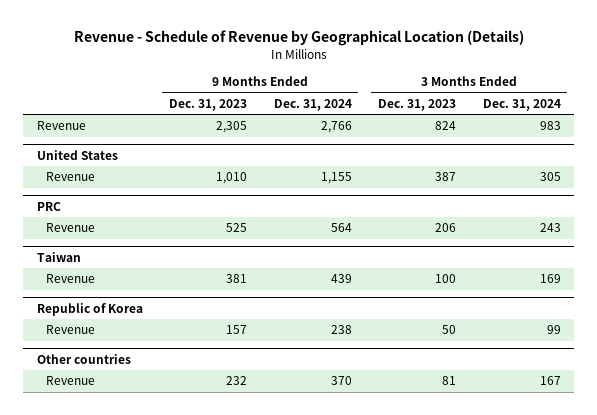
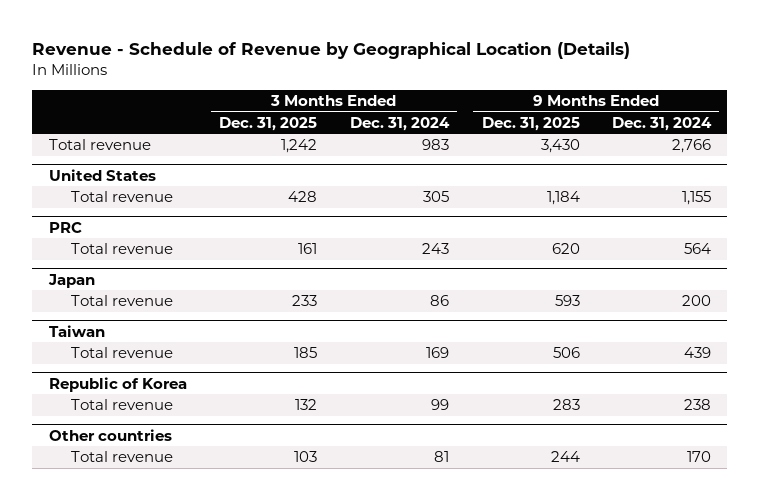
[169,98,248,111] Dec. 31, 2023 -> none
[378,98,457,111] Dec. 31, 2023 -> none
none -> [219,116,318,131] Dec. 31, 2025
none -> [481,116,580,131] Dec. 31, 2025
[36,121,86,131] Revenue -> [48,139,151,151] Total revenue
[45,172,95,182] Revenue -> [71,191,174,203] Total revenue
[45,223,95,233] Revenue -> [71,243,174,255] Total revenue
none -> [47,273,95,288] Japan
none -> [71,295,174,307] Total revenue
[45,274,95,284] Revenue -> [71,347,174,359] Total revenue
[45,325,95,335] Revenue -> [71,399,174,411] Total revenue
[45,376,95,386] Revenue -> [71,451,174,463] Total revenue
[330,376,352,386] 370 -> [687,451,712,463] 170
[539,376,561,386] 167 -> [433,451,449,463] 81

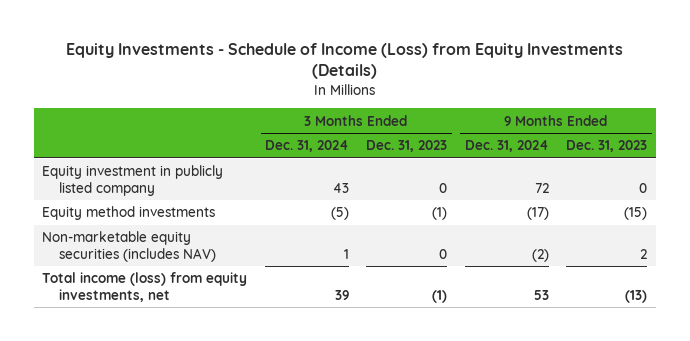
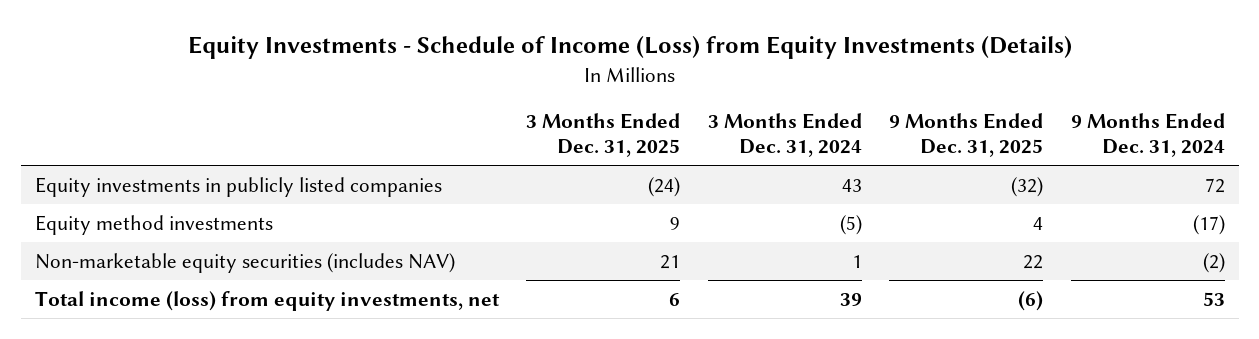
[366,140,448,153] Dec. 31, 2023 -> none
[566,140,648,153] Dec. 31, 2023 -> none
none -> [526,113,681,157] 3 Months Ended Dec. 31, 2025
none -> [889,113,1044,157] 9 Months Ended Dec. 31, 2025
[42,165,224,196] Equity investment in publicly listed company -> [34,176,442,197] Equity investments in publicly listed companies

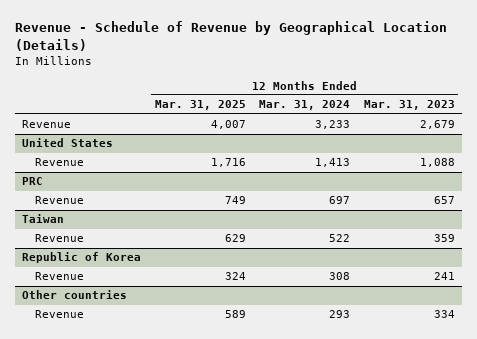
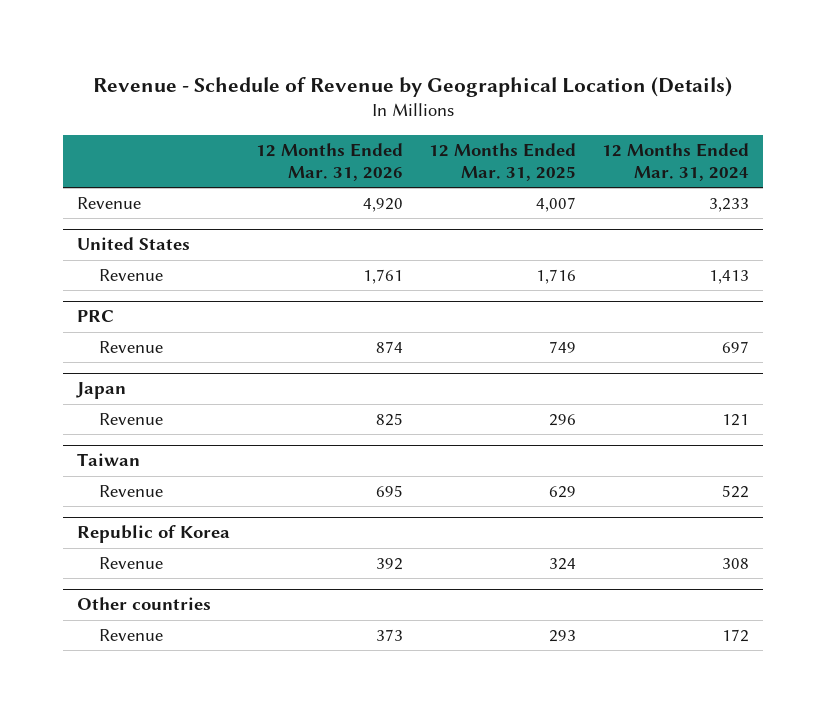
[364,100,456,111] Mar. 31, 2023 -> none
none -> [255,142,403,182] 12 Months Ended Mar. 31, 2026
none -> [75,382,126,400] Japan
none -> [99,413,164,426] Revenue
[224,310,246,319] 589 -> [549,630,577,643] 293
[329,310,351,319] 293 -> [722,629,750,643] 172

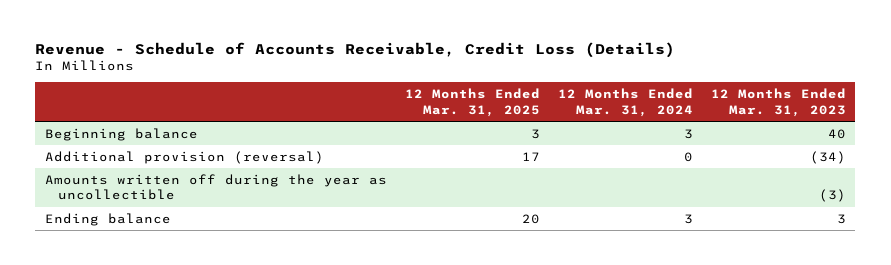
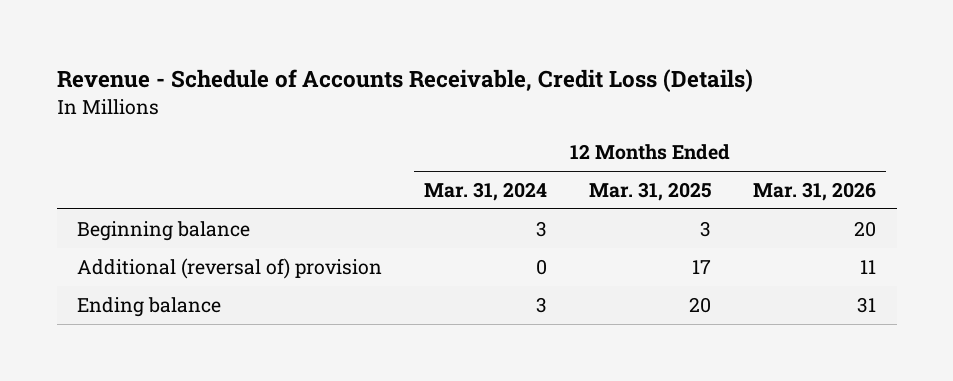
[711,88,847,117] 12 Months Ended Mar. 31, 2023 -> none
none -> [752,182,876,202] Mar. 31, 2026
[44,173,387,201] Amounts written off during the year as uncollectible -> none
[44,150,324,164] Additional provision (reversal) -> [77,257,383,279] Additional (reversal of) provision

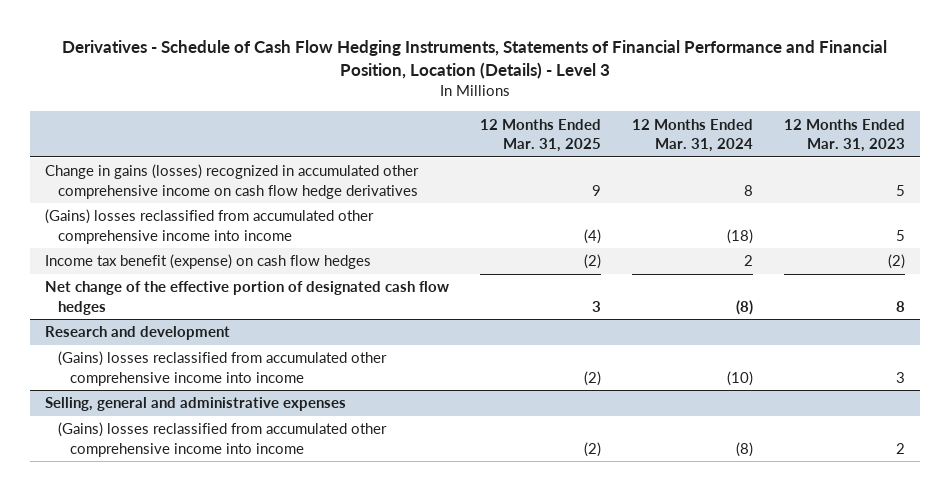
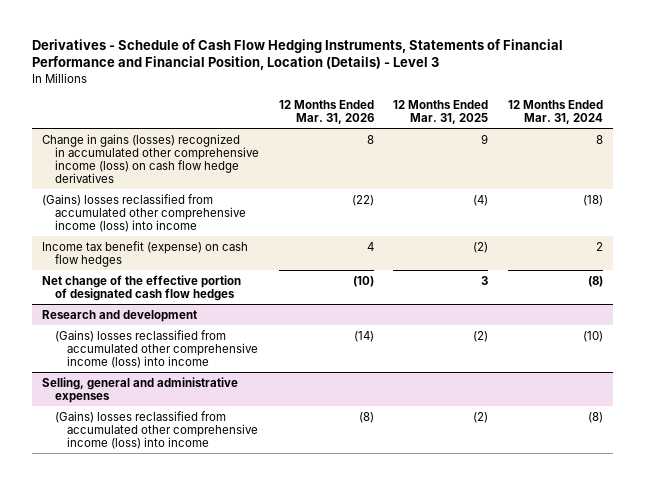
[783,118,905,153] 12 Months Ended Mar. 31, 2023 -> none
none -> [278,99,374,124] 12 Months Ended Mar. 31, 2026
[45,164,420,199] Change in gains (losses) recognized in accumulated other comprehensive income on cash flow hedge derivatives -> [42,133,259,184] Change in gains (losses) recognized in accumulated other comprehensive income (loss) on cash flow hedge derivatives
[45,209,375,244] (Gains) losses reclassified from accumulated other comprehensive income into income -> [42,193,246,232] (Gains) losses reclassified from accumulated other comprehensive income (loss) into income
[57,351,387,386] (Gains) losses reclassified from accumulated other comprehensive income into income -> [54,329,259,368] (Gains) losses reclassified from accumulated other comprehensive income (loss) into income
[57,422,387,457] (Gains) losses reclassified from accumulated other comprehensive income into income -> [54,410,259,449] (Gains) losses reclassified from accumulated other comprehensive income (loss) into income

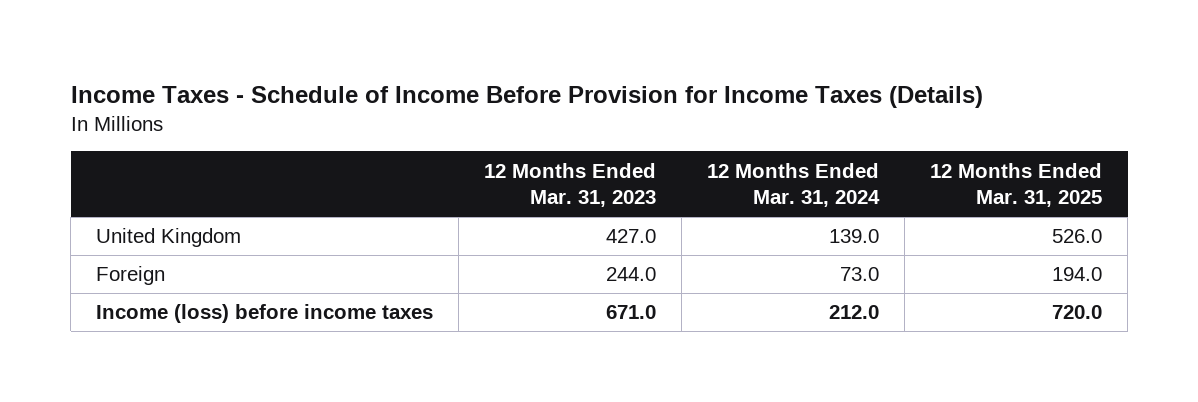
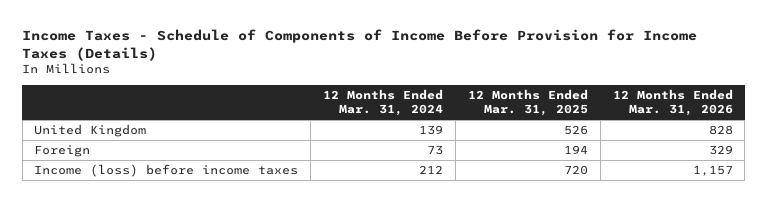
[70,85,983,108] Income Taxes - Schedule of Income Before Provision for Income Taxes (Details) -> [22,28,698,61] Income Taxes - Schedule of Components of Income Before Provision for Income Taxes (Details)
[484,162,657,207] 12 Months Ended Mar. 31, 2023 -> none
none -> [612,88,733,117] 12 Months Ended Mar. 31, 2026
[829,229,880,244] 139.0 -> [419,125,444,136] 139
[1052,229,1103,244] 526.0 -> [563,125,588,136] 526
[840,267,880,282] 73.0 -> [427,145,444,156] 73
[1052,267,1103,282] 194.0 -> [563,145,588,155] 194
[829,305,880,320] 212.0 -> [419,165,444,175] 212
[1052,305,1103,320] 720.0 -> [563,165,588,176] 720

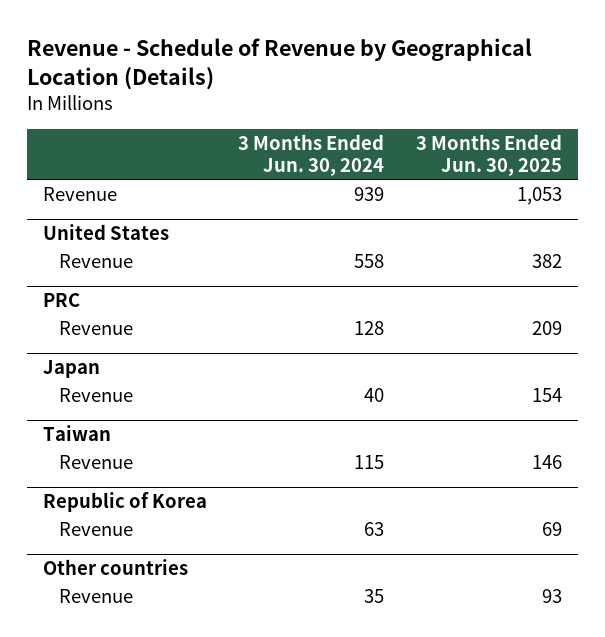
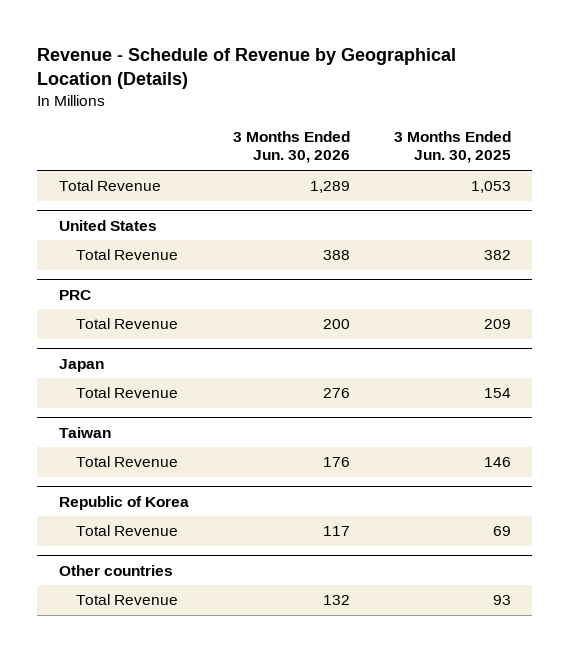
[238,133,385,177] 3 Months Ended Jun. 30, 2024 -> none
none -> [232,131,350,164] 3 Months Ended Jun. 30, 2026
[42,186,117,201] Revenue -> [59,180,162,192] Total Revenue
[58,253,133,268] Revenue -> [76,249,179,261] Total Revenue
[58,320,133,335] Revenue -> [76,318,179,330] Total Revenue
[58,387,133,402] Revenue -> [76,387,179,399] Total Revenue
[58,454,133,469] Revenue -> [76,456,179,468] Total Revenue
[58,521,133,536] Revenue -> [76,525,179,537] Total Revenue
[58,588,133,603] Revenue -> [76,594,179,606] Total Revenue

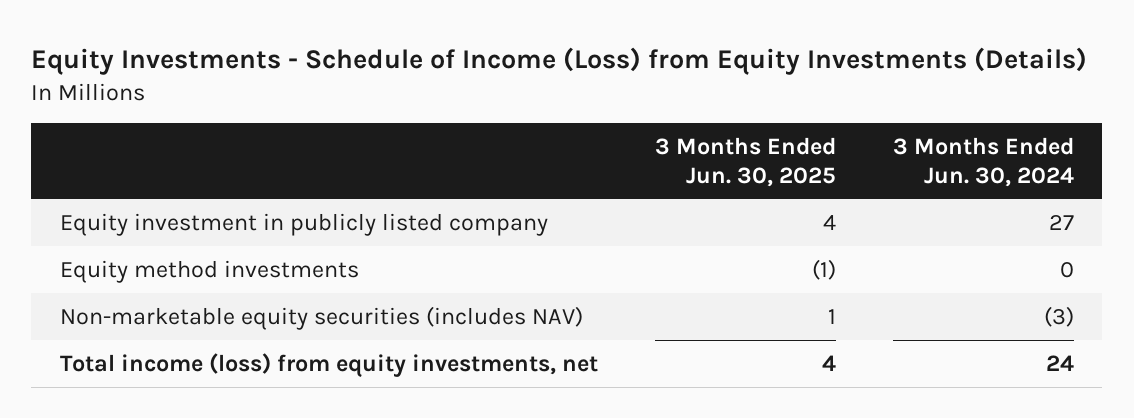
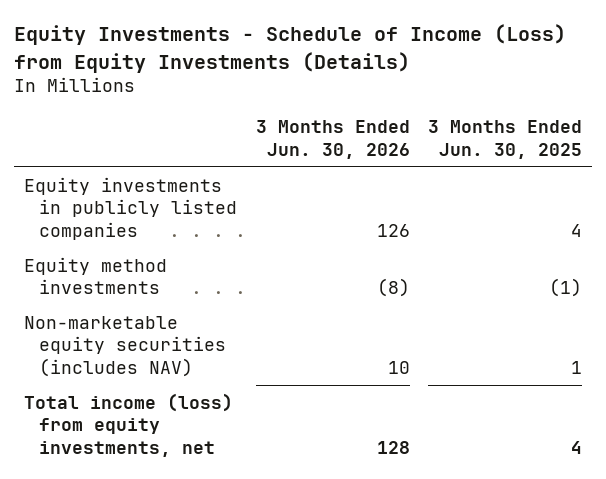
[892,136,1074,187] 3 Months Ended Jun. 30, 2024 -> none
none -> [255,120,410,159] 3 Months Ended Jun. 30, 2026
[59,212,548,236] Equity investment in publicly listed company -> [23,176,237,240] Equity investments in publicly listed companies

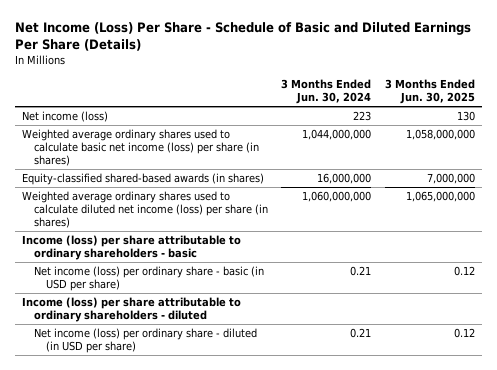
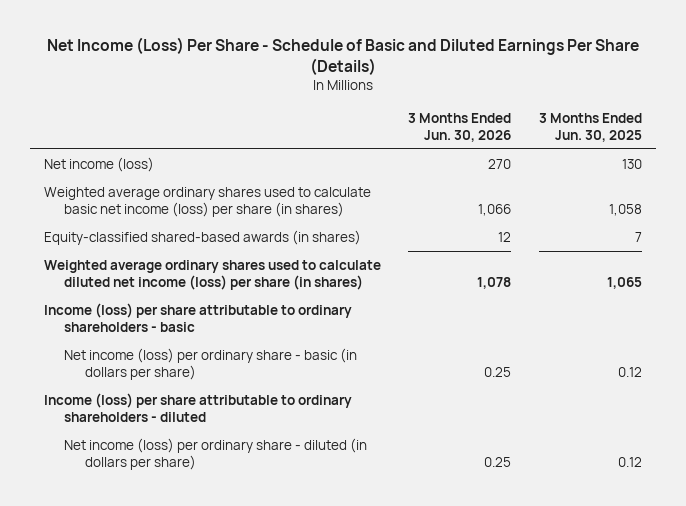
[281,79,372,105] 3 Months Ended Jun. 30, 2024 -> none
none -> [408,112,512,142] 3 Months Ended Jun. 30, 2026
[405,128,475,140] 1,058,000,000 -> [608,203,642,216] 1,058
[426,172,475,184] 7,000,000 -> [634,231,642,242] 7
[405,190,475,202] 1,065,000,000 -> [606,276,642,289] 1,065
[33,265,264,292] Net income (loss) per ordinary share - basic (in USD per share) -> [64,347,358,380] Net income (loss) per ordinary share - basic (in dollars per share)
[33,327,257,354] Net income (loss) per ordinary share - diluted (in USD per share) -> [64,437,368,470] Net income (loss) per ordinary share - diluted (in dollars per share)

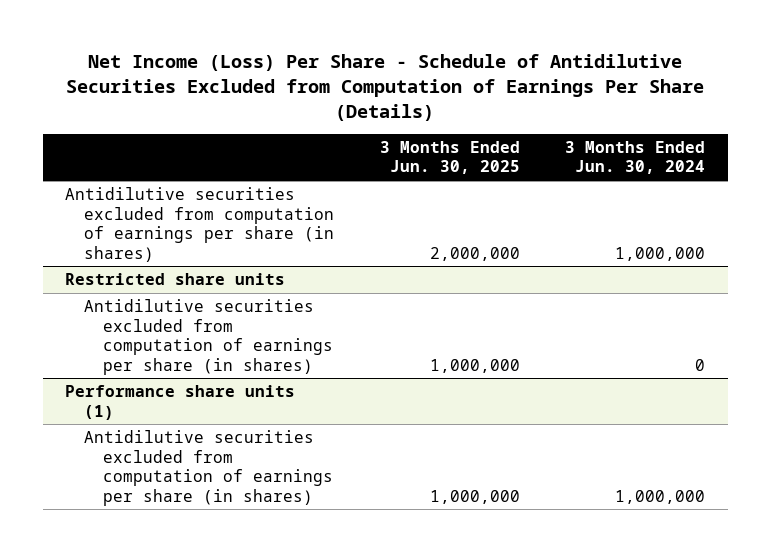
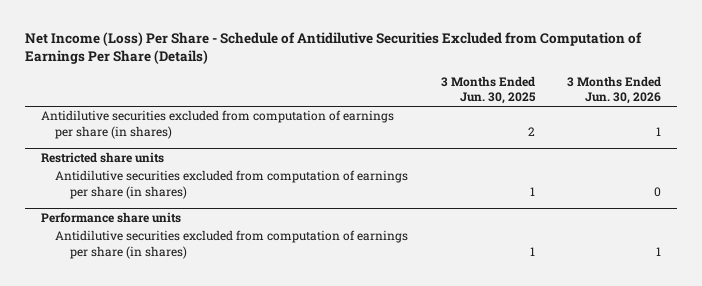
[564,141,705,175] 3 Months Ended Jun. 30, 2024 -> none
none -> [566,76,661,105] 3 Months Ended Jun. 30, 2026
[429,246,520,261] 2,000,000 -> [527,126,535,136] 2
[429,358,520,373] 1,000,000 -> [529,186,535,196] 1
[65,385,296,420] Performance share units (1) -> [40,212,181,224] Performance share units
[429,489,520,504] 1,000,000 -> [529,246,535,256] 1

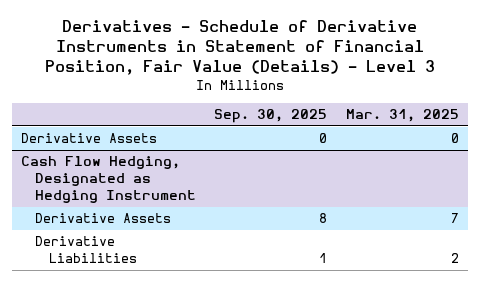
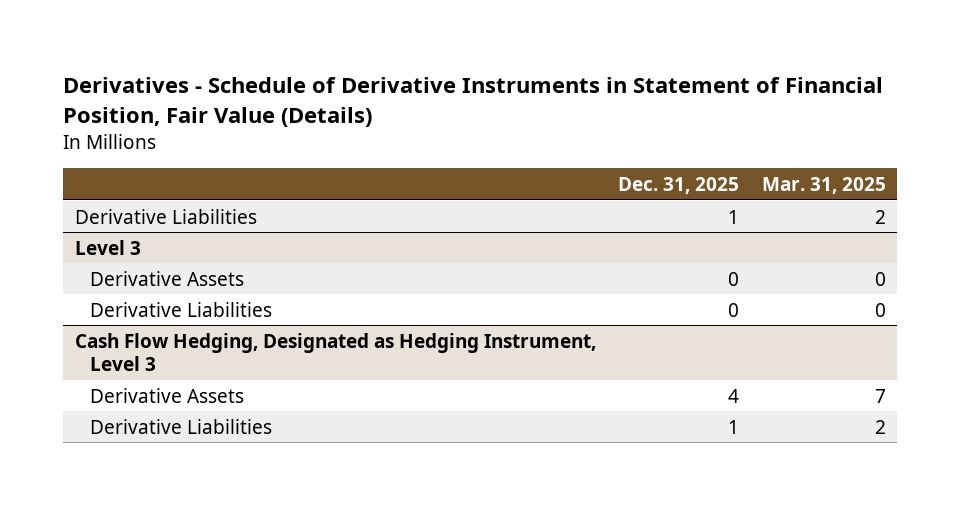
[45,20,436,76] Derivatives - Schedule of Derivative Instruments in Statement of Financial Position, Fair Value (Details) - Level 3 -> [63,77,884,128] Derivatives - Schedule of Derivative Instruments in Statement of Financial Position, Fair Value (Details)
[214,109,328,124] Sep. 30, 2025 -> none
none -> [618,176,740,194] Dec. 31, 2025
none -> [74,208,257,224] Derivative Liabilities
none -> [74,239,141,255] Level 3
none -> [90,301,273,317] Derivative Liabilities
[21,156,196,204] Cash Flow Hedging, Designated as Hedging Instrument -> [74,332,596,372] Cash Flow Hedging, Designated as Hedging Instrument, Level 3

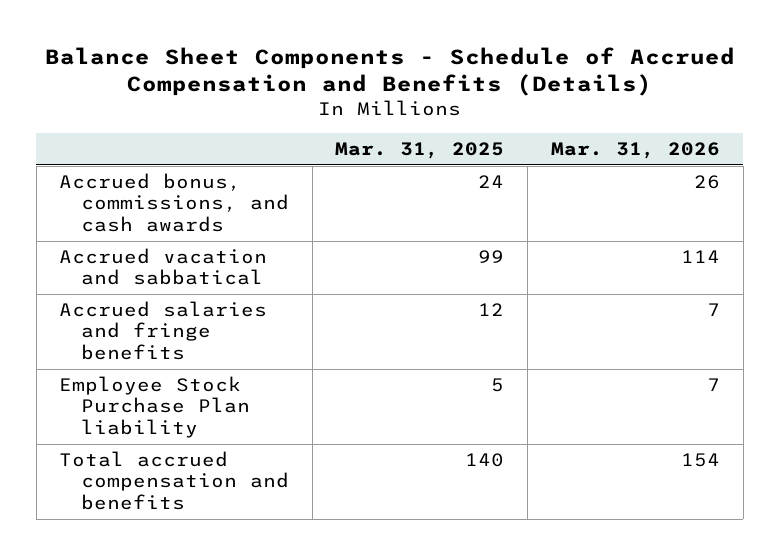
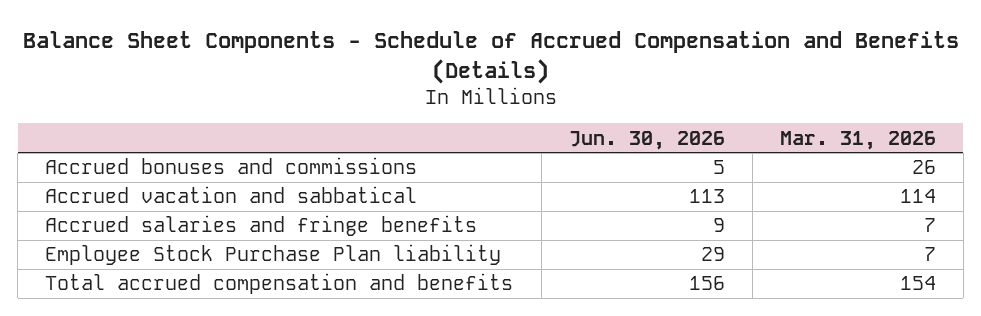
[335,142,505,160] Mar. 31, 2025 -> none
none -> [568,130,725,150] Jun. 30, 2026
[59,172,289,233] Accrued bonus, commissions, and cash awards -> [45,157,418,175] Accrued bonuses and commissions

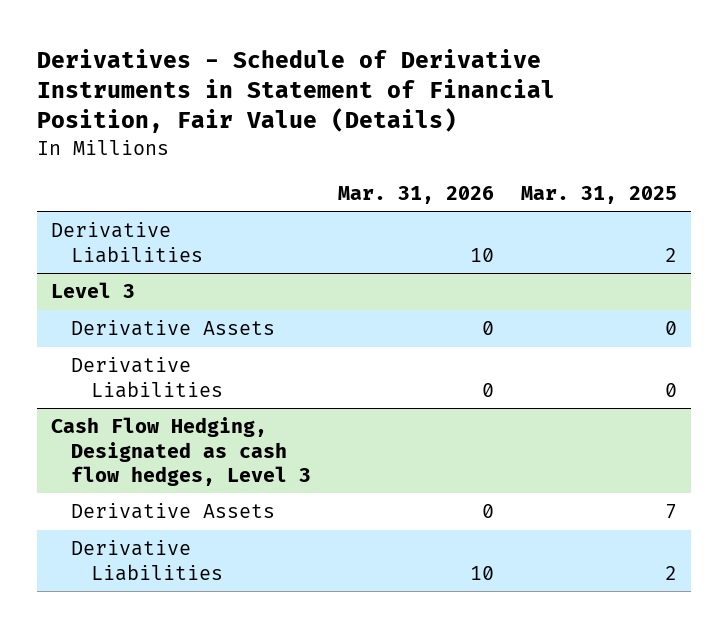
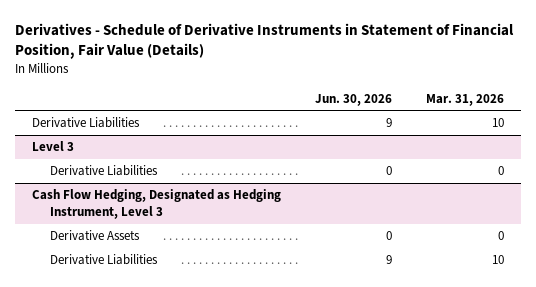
[521,185,678,204] Mar. 31, 2025 -> none
none -> [315,93,393,106] Jun. 30, 2026
[70,320,275,337] Derivative Assets -> none
[50,417,311,486] Cash Flow Hedging, Designated as cash flow hedges, Level 3 -> [32,189,282,219] Cash Flow Hedging, Designated as Hedging Instrument, Level 3

